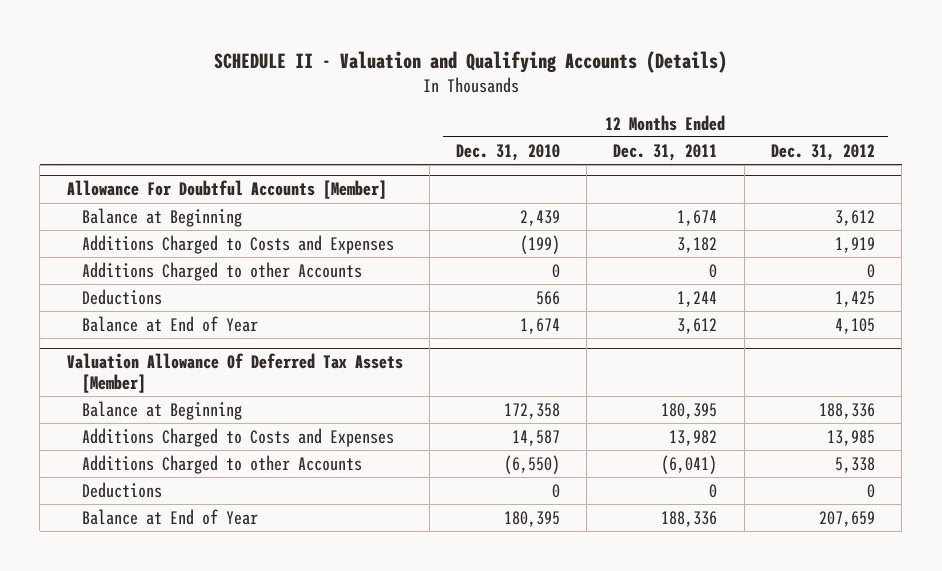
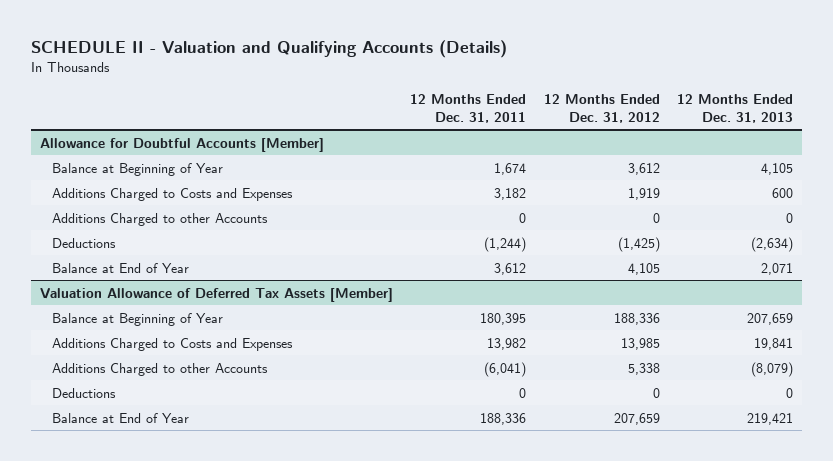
[456,143,561,161] Dec. 31, 2010 -> none
none -> [677,93,794,123] 12 Months Ended Dec. 31, 2013
[66,180,387,200] Allowance For Doubtful Accounts [Member] -> [39,137,324,152] Allowance for Doubtful Accounts [Member]
[82,207,243,227] Balance at Beginning -> [52,162,224,176] Balance at Beginning of Year
[677,290,718,307] 1,244 -> [484,236,527,252] (1,244)
[834,290,875,307] 1,425 -> [617,236,660,252] (1,425)
[66,353,403,393] Valuation Allowance Of Deferred Tax Assets [Member] -> [39,287,393,302] Valuation Allowance of Deferred Tax Assets [Member]
[82,400,243,420] Balance at Beginning -> [52,312,224,326] Balance at Beginning of Year

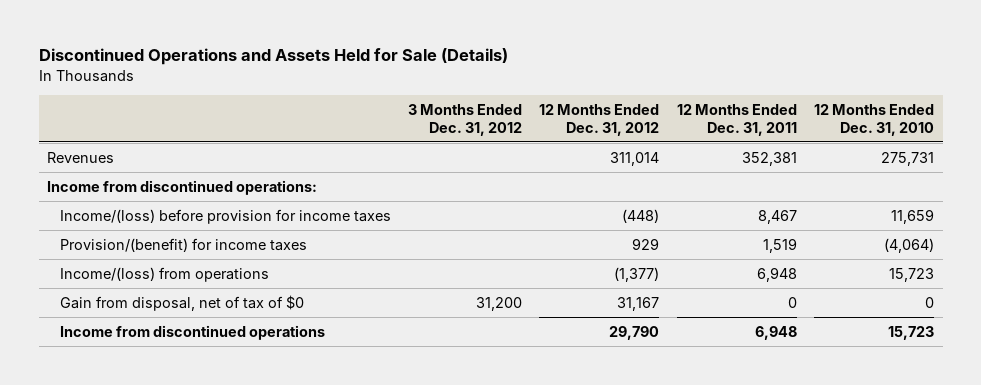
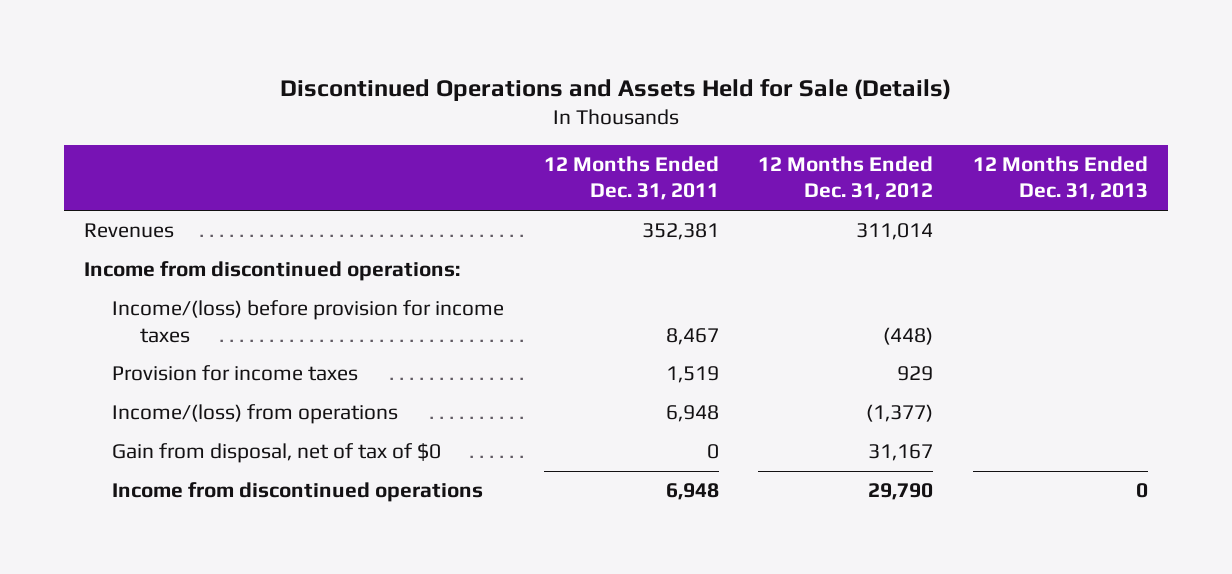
[408,103,523,136] 3 Months Ended Dec. 31, 2012 -> none
[814,103,935,136] 12 Months Ended Dec. 31, 2010 -> none
none -> [973,155,1149,201] 12 Months Ended Dec. 31, 2013
[59,237,307,252] Provision/(benefit) for income taxes -> [111,365,358,382] Provision for income taxes

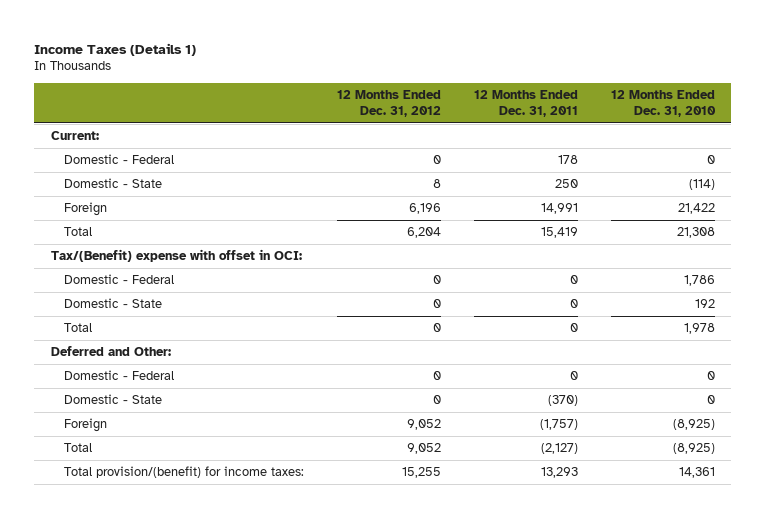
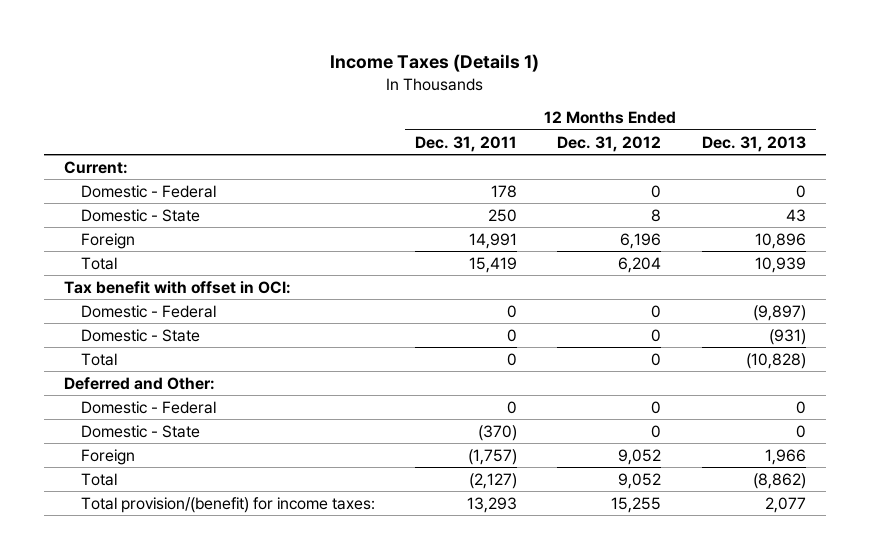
[610,89,716,117] 12 Months Ended Dec. 31, 2010 -> none
none -> [701,135,806,152] Dec. 31, 2013
[50,249,302,263] Tax/(Benefit) expense with offset in OCI: -> [63,280,291,294] Tax benefit with offset in OCI:

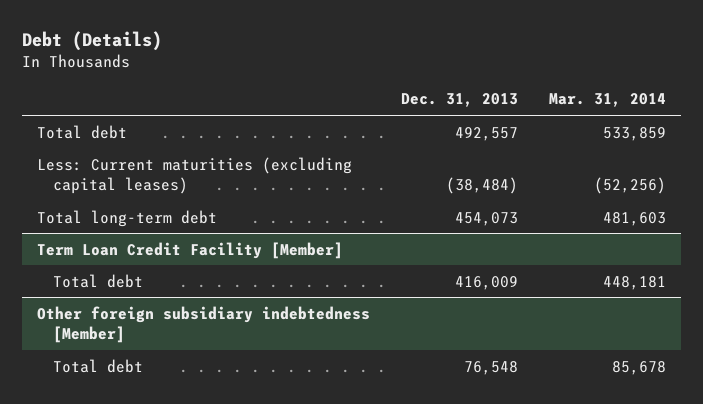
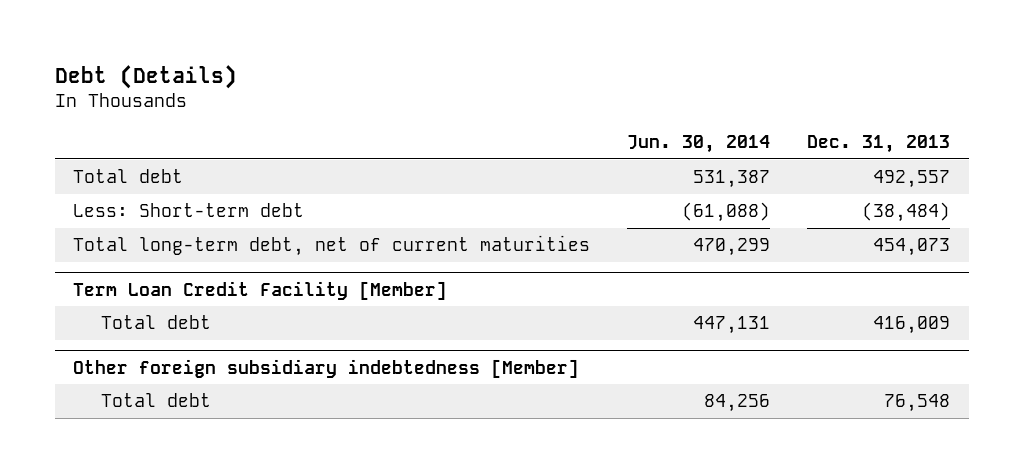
[548,93,666,108] Mar. 31, 2014 -> none
none -> [627,135,771,154] Jun. 30, 2014
[37,156,353,194] Less: Current maturities (excluding capital leases) -> [73,203,305,218] Less: Short-term debt
[37,209,218,227] Total long-term debt -> [73,235,591,257] Total long-term debt, net of current maturities

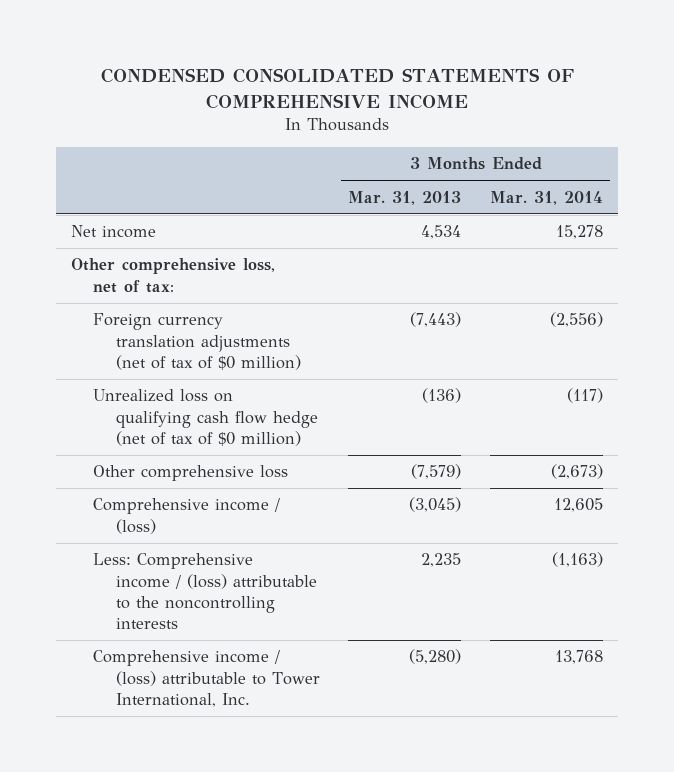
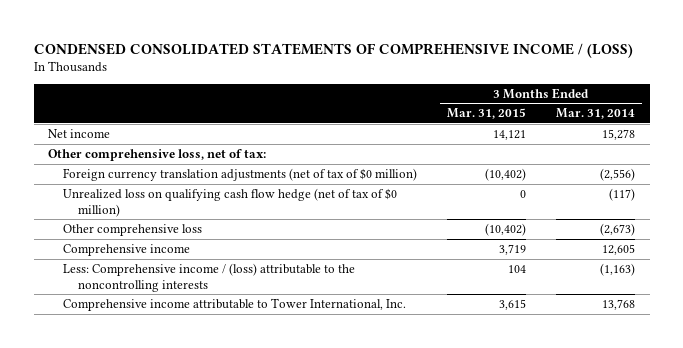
[101,68,575,109] CONDENSED CONSOLIDATED STATEMENTS OF COMPREHENSIVE INCOME -> [33,42,633,58] CONDENSED CONSOLIDATED STATEMENTS OF COMPREHENSIVE INCOME / (LOSS)
[348,190,462,205] Mar. 31, 2013 -> none
none -> [447,108,527,120] Mar. 31, 2015
[93,498,281,534] Comprehensive income / (loss) -> [63,243,191,256] Comprehensive income
[93,650,320,708] Comprehensive income / (loss) attributable to Tower International, Inc. -> [63,297,407,311] Comprehensive income attributable to Tower International, Inc.

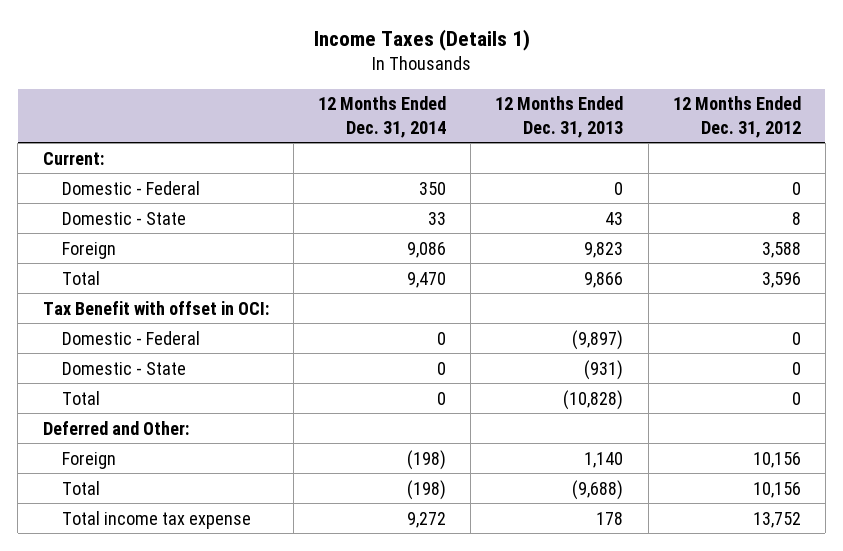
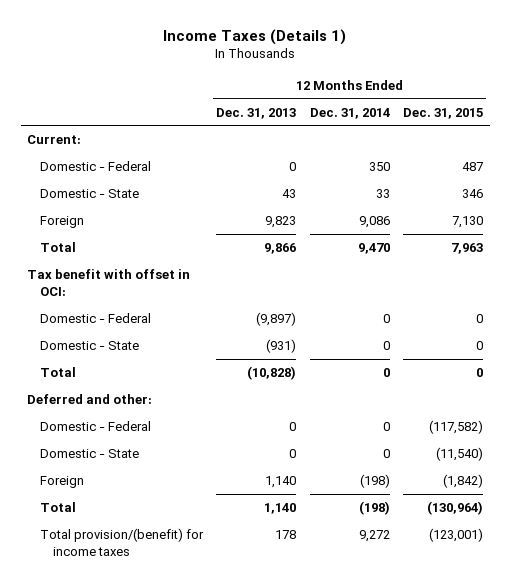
[672,96,801,138] 12 Months Ended Dec. 31, 2012 -> none
none -> [402,107,483,119] Dec. 31, 2015
[42,300,269,315] Tax Benefit with offset in OCI: -> [27,269,191,297] Tax benefit with offset in OCI:
[42,420,189,435] Deferred and Other: -> [27,394,153,405] Deferred and other:
none -> [39,421,151,432] Domestic - Federal
none -> [39,449,139,459] Domestic - State
[572,479,624,500] (9,688) -> [264,503,297,515] 1,140
[61,510,251,529] Total income tax expense -> [39,528,204,557] Total provision/(benefit) for income taxes

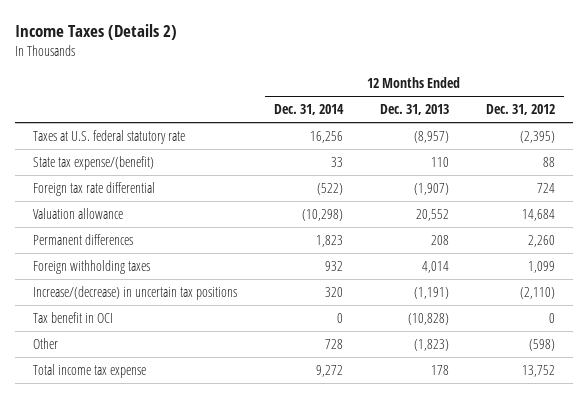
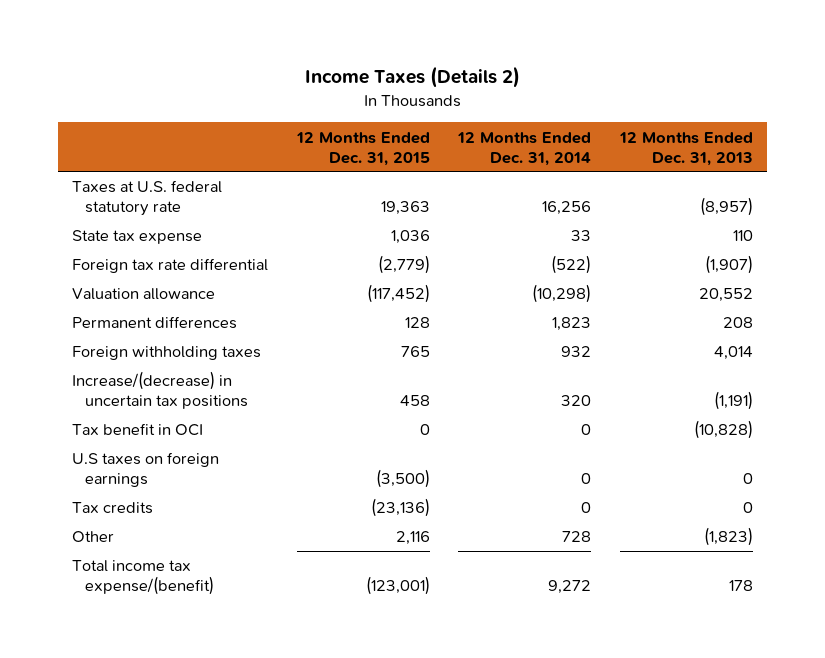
[485,104,555,116] Dec. 31, 2012 -> none
none -> [295,131,430,166] 12 Months Ended Dec. 31, 2015
[33,156,155,171] State tax expense/(benefit) -> [72,230,203,245] State tax expense
none -> [72,452,220,488] U.S taxes on foreign earnings
none -> [72,502,154,515] Tax credits
[33,364,147,379] Total income tax expense -> [72,560,214,596] Total income tax expense/(benefit)

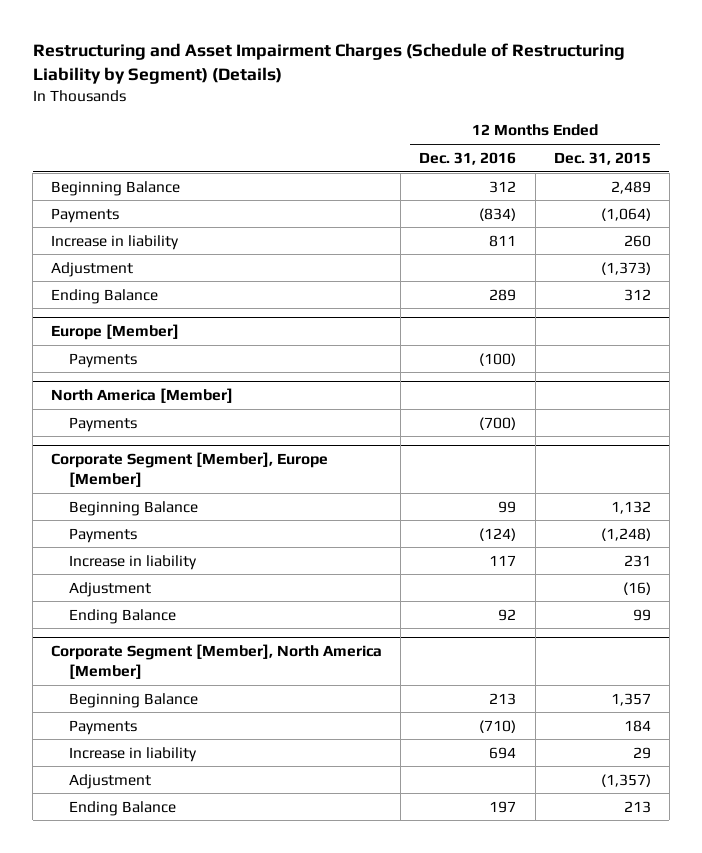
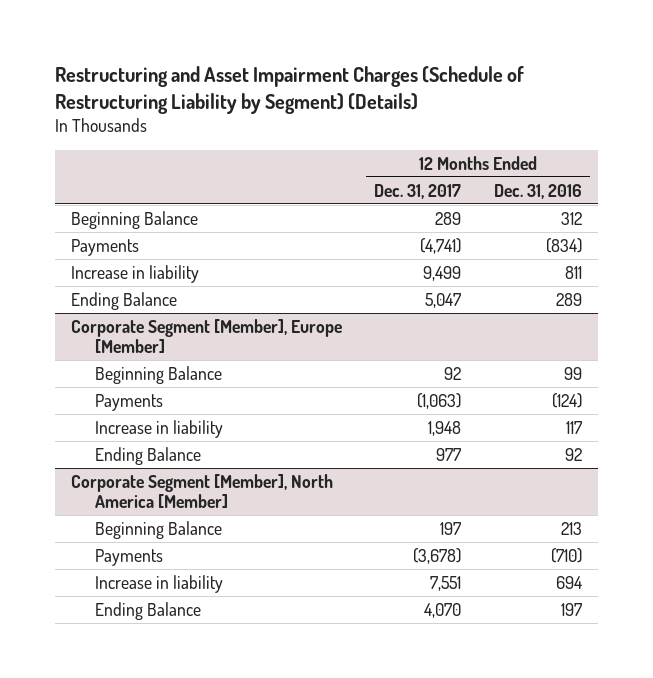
[553,151,651,165] Dec. 31, 2015 -> none
none -> [374,183,462,199] Dec. 31, 2017
[51,261,134,277] Adjustment -> none
[51,324,180,341] Europe [Member] -> none
[69,352,138,368] Payments -> none
[51,388,234,404] North America [Member] -> none
[69,416,138,432] Payments -> none
[69,581,152,597] Adjustment -> none
[69,773,152,789] Adjustment -> none

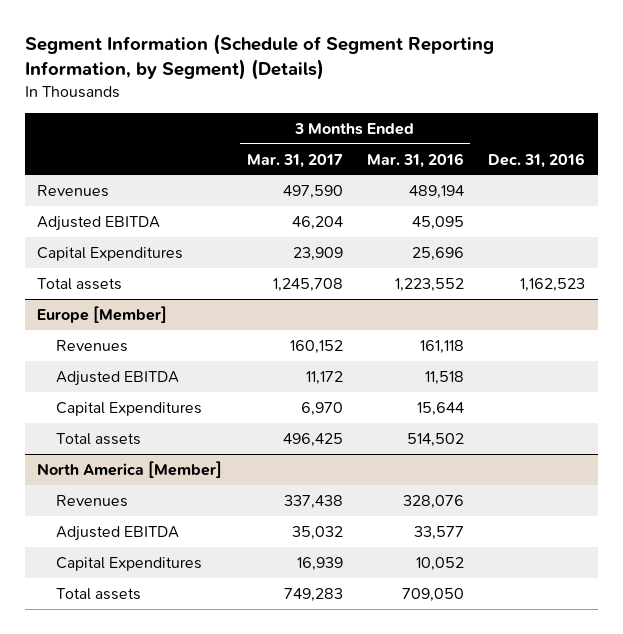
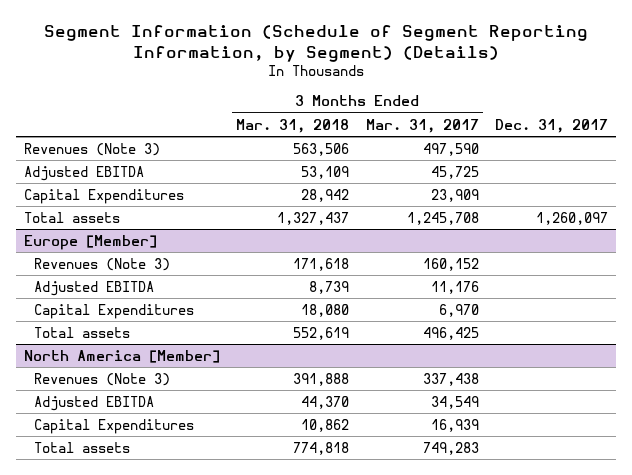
[367,152,465,168] Mar. 31, 2016 -> none
[488,152,586,168] Dec. 31, 2016 -> none
none -> [236,118,350,133] Mar. 31, 2018
none -> [494,118,608,133] Dec. 31, 2017
[37,184,110,197] Revenues -> [24,142,161,156] Revenues (Note 3)
[291,215,343,230] 46,204 -> [430,165,479,179] 45,725
[55,339,128,352] Revenues -> [34,257,171,271] Revenues (Note 3)
[305,370,343,385] 11,172 -> [430,280,479,294] 11,176
[55,494,128,507] Revenues -> [34,372,171,386] Revenues (Note 3)
[291,525,343,540] 35,032 -> [430,395,479,409] 34,549

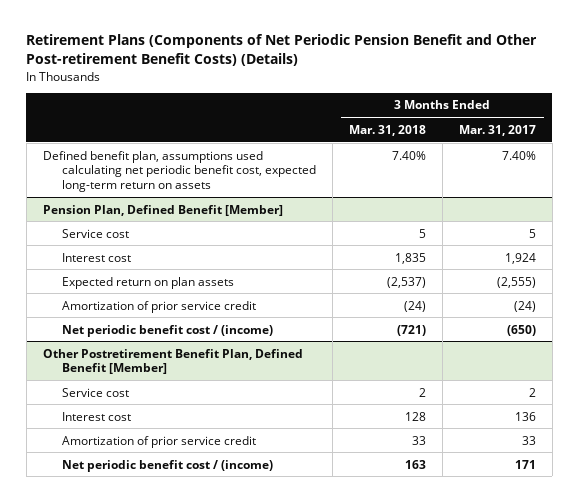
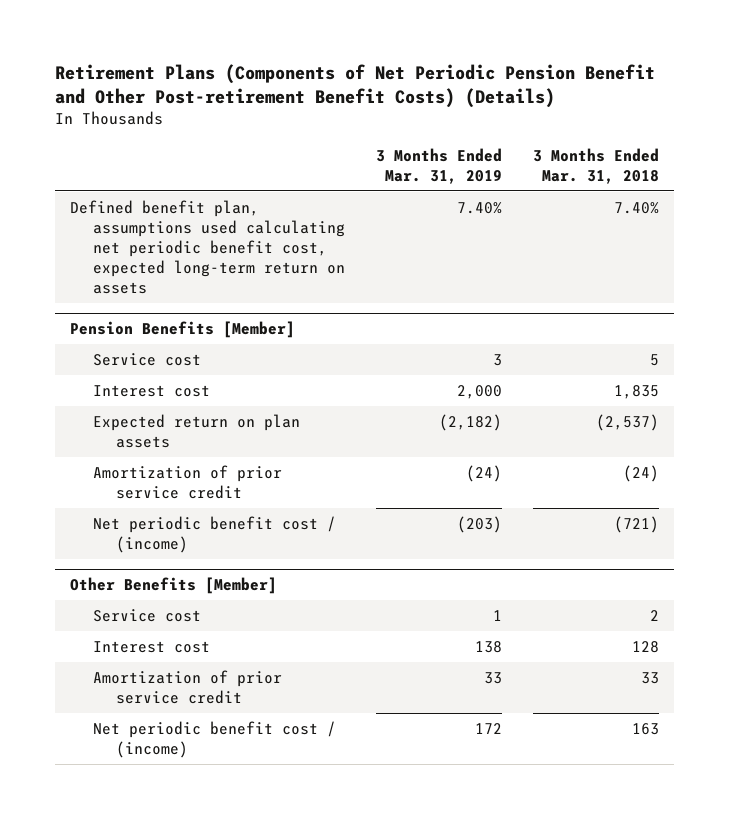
[458,124,536,136] Mar. 31, 2017 -> none
none -> [375,147,502,185] 3 Months Ended Mar. 31, 2019
[42,204,283,216] Pension Plan, Defined Benefit [Member] -> [69,320,295,338] Pension Benefits [Member]
[42,348,303,375] Other Postretirement Benefit Plan, Defined Benefit [Member] -> [69,576,277,594] Other Benefits [Member]

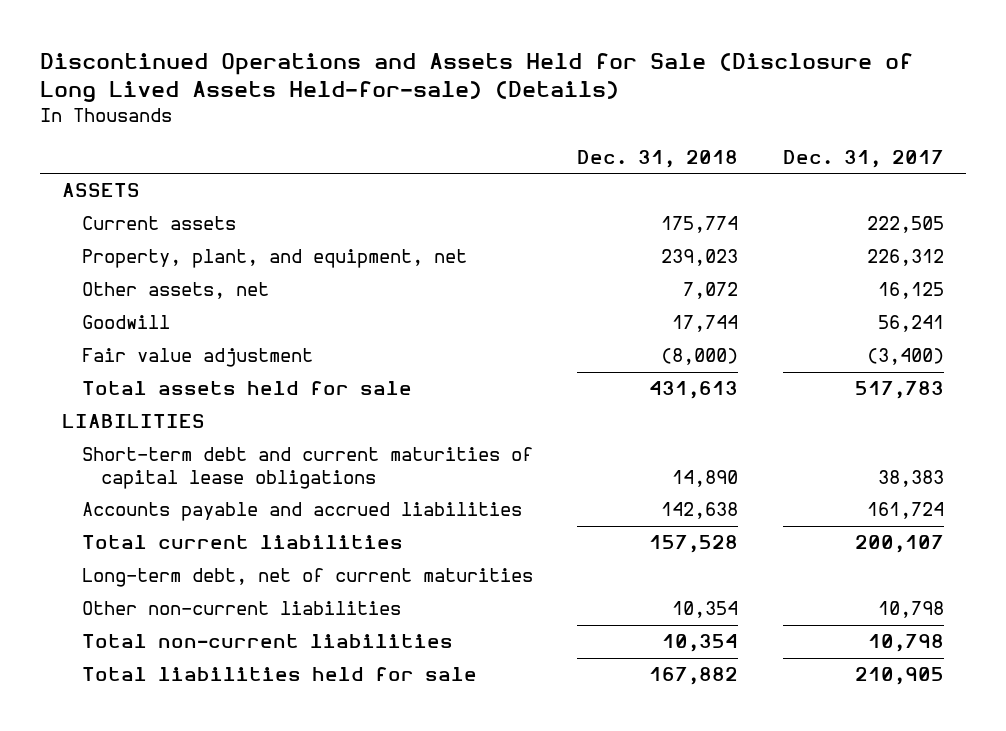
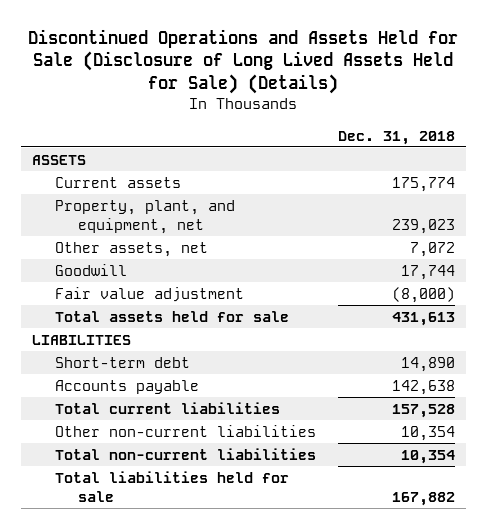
[40,52,914,103] Discontinued Operations and Assets Held for Sale (Disclosure of Long Lived Assets Held-for-sale) (Details) -> [28,28,459,95] Discontinued Operations and Assets Held for Sale (Disclosure of Long Lived Assets Held for Sale) (Details)
[782,150,944,169] Dec. 31, 2017 -> none
[81,447,533,489] Short-term debt and current maturities of capital lease obligations -> [55,356,191,368] Short-term debt
[81,502,522,522] Accounts payable and accrued liabilities -> [55,379,200,394] Accounts payable
[81,568,533,588] Long-term debt, net of current maturities -> none

